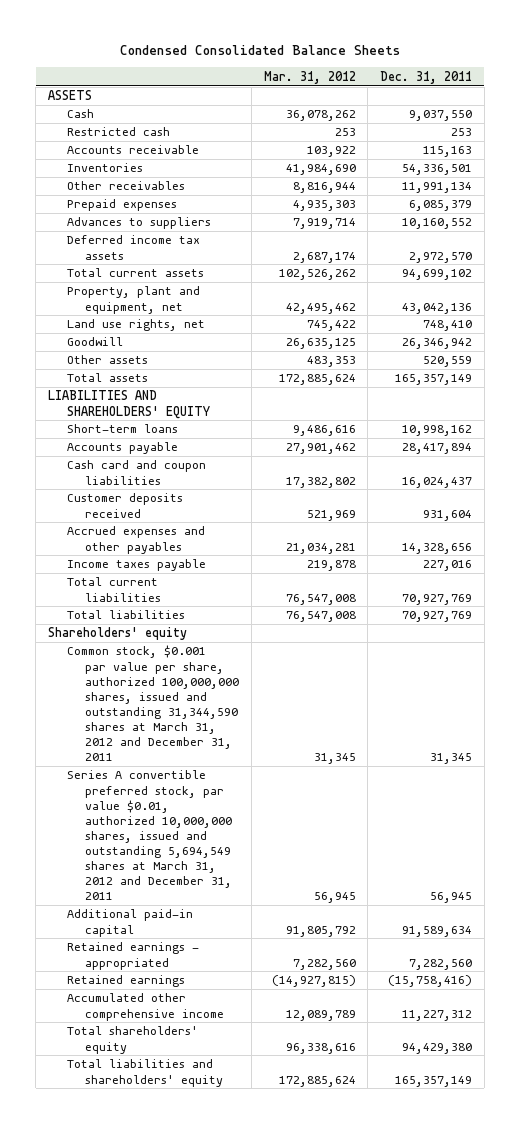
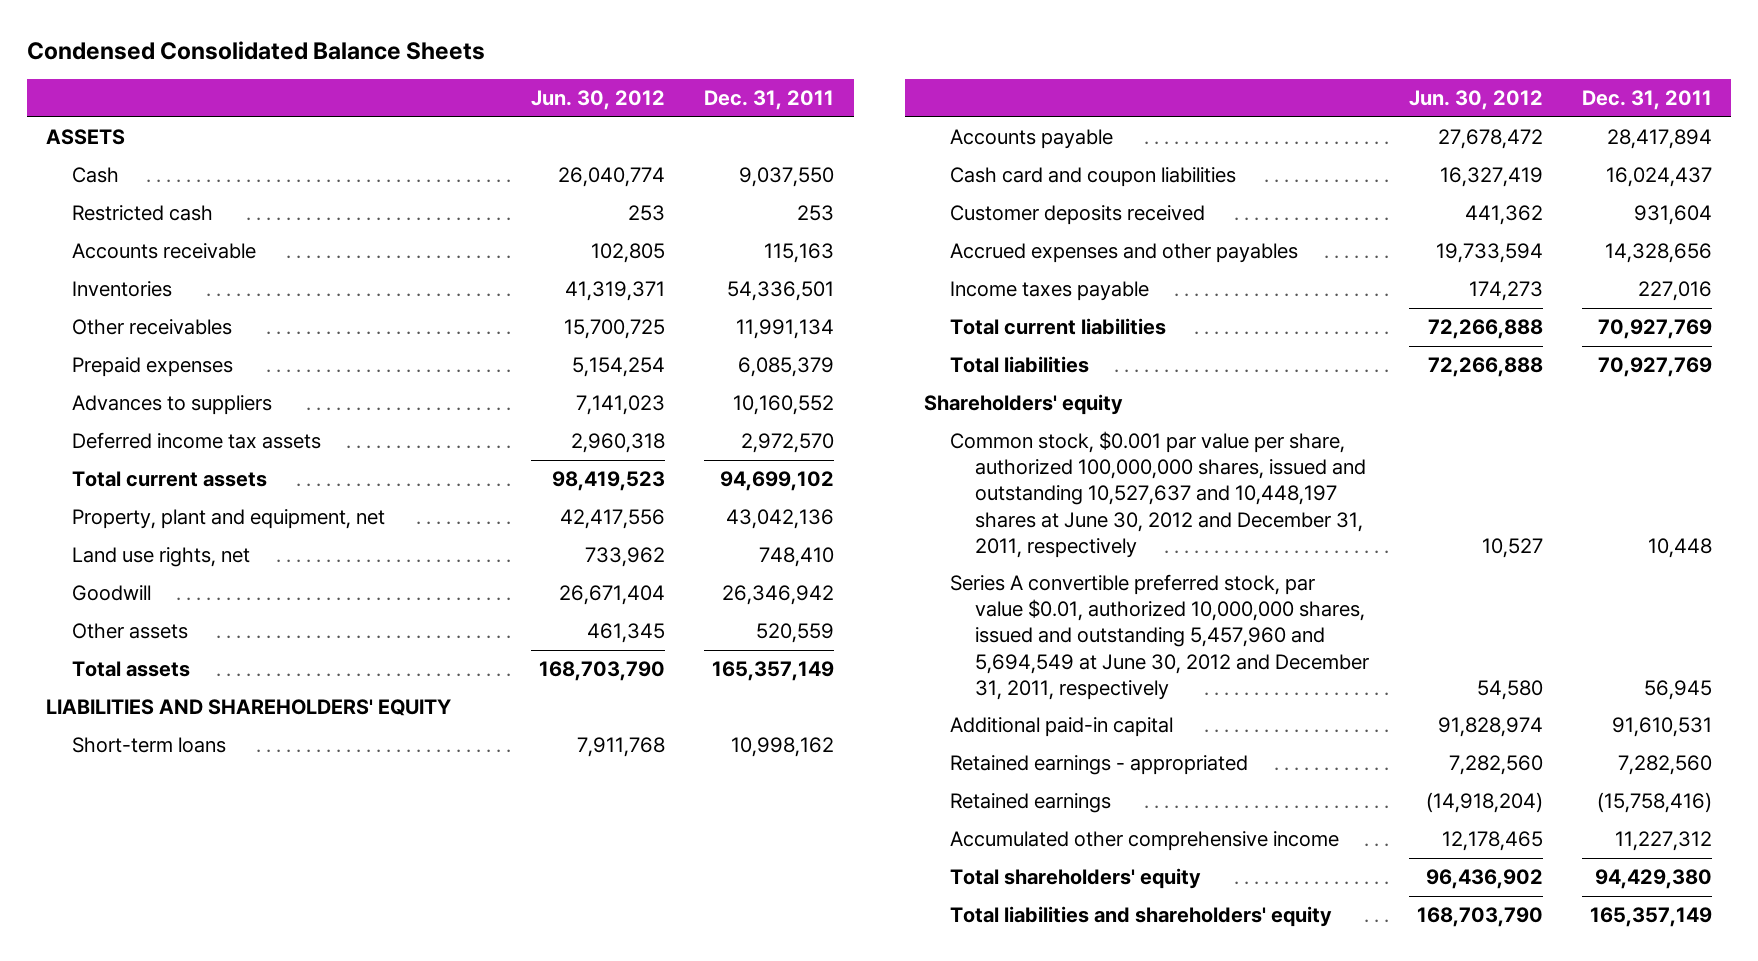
[263,70,356,84] Mar. 31, 2012 -> none
none -> [530,90,665,111] Jun. 30, 2012
[66,645,240,762] Common stock, $0.001 par value per share, authorized 100,000,000 shares, issued and outstanding 31,344,590 shares at March 31, 2012 and December 31, 2011 -> [949,431,1367,558] Common stock, $0.001 par value per share, authorized 100,000,000 shares, issued and outstanding 10,527,637 and 10,448,197 shares at June 30, 2012 and December 31, 2011, respectively
[429,753,472,765] 31,345 -> [1647,537,1712,558] 10,448
[66,770,233,901] Series A convertible preferred stock, par value $0.01, authorized 10,000,000 shares, issued and outstanding 5,694,549 shares at March 31, 2012 and December 31, 2011 -> [949,574,1370,700] Series A convertible preferred stock, par value $0.01, authorized 10,000,000 shares, issued and outstanding 5,457,960 and 5,694,549 at June 30, 2012 and December 31, 2011, respectively
[401,925,472,937] 91,589,634 -> [1611,717,1712,738] 91,610,531

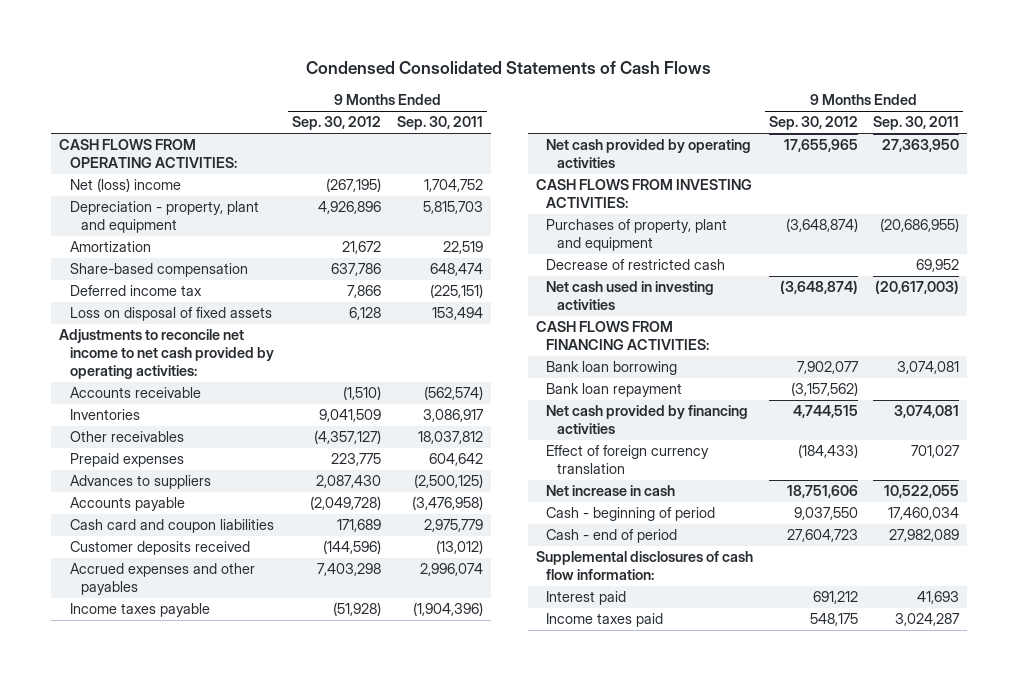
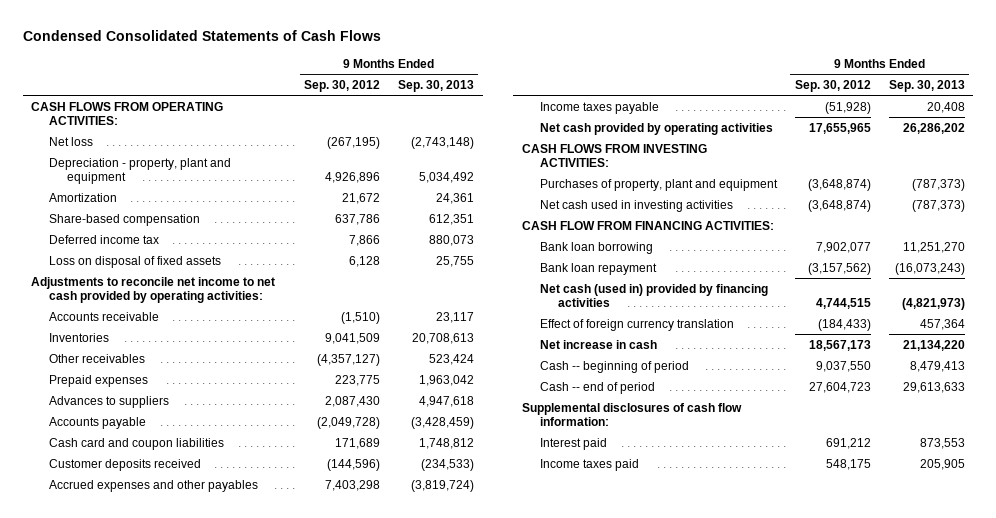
[397,116,484,131] Sep. 30, 2011 -> none
none -> [397,80,474,93] Sep. 30, 2013
[70,178,182,193] Net (loss) income -> [49,136,94,146] Net loss
[546,259,726,271] Decrease of restricted cash -> none
[535,321,710,351] CASH FLOWS FROM FINANCING ACTIVITIES: -> [522,220,775,230] CASH FLOW FROM FINANCING ACTIVITIES:
[546,405,749,435] Net cash provided by financing activities -> [539,283,768,308] Net cash (used in) provided by financing activities
[786,485,858,499] 18,751,606 -> [808,339,871,351] 18,567,173
[546,507,716,522] Cash - beginning of period -> [539,360,689,373] Cash -- beginning of period
[546,529,678,544] Cash - end of period -> [539,381,655,394] Cash -- end of period

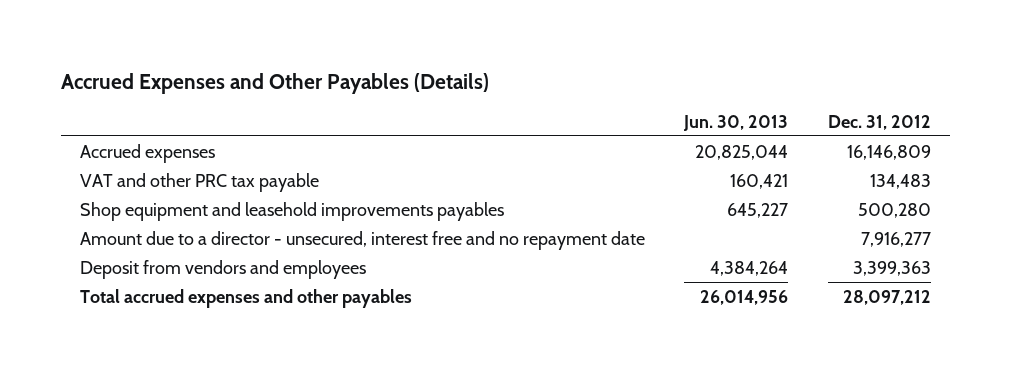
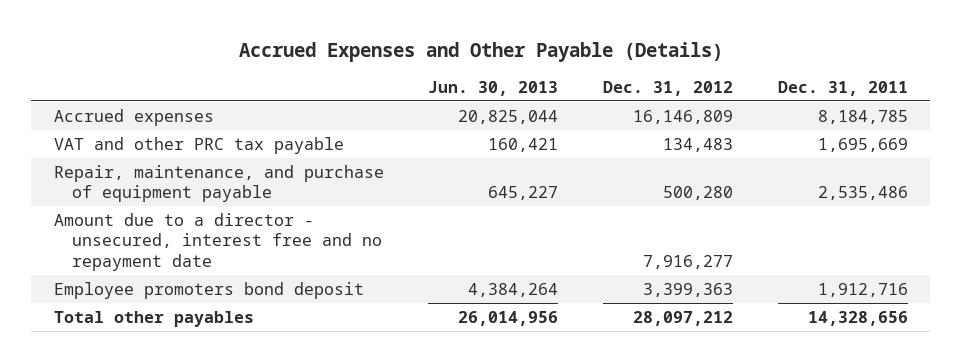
[60,72,489,94] Accrued Expenses and Other Payables (Details) -> [238,41,723,62] Accrued Expenses and Other Payable (Details)
none -> [777,81,908,97] Dec. 31, 2011
[80,201,505,221] Shop equipment and leasehold improvements payables -> [53,164,384,203] Repair, maintenance, and purchase of equipment payable
[80,259,367,279] Deposit from vendors and employees -> [53,281,364,299] Employee promoters bond deposit
[80,288,413,308] Total accrued expenses and other payables -> [53,310,254,327] Total other payables

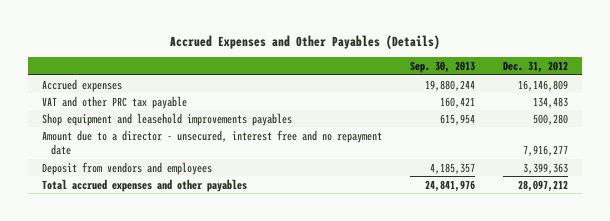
[238,41,723,62] Accrued Expenses and Other Payable (Details) -> [170,34,441,49] Accrued Expenses and Other Payables (Details)
[428,81,559,97] Jun. 30, 2013 -> none
[777,81,908,97] Dec. 31, 2011 -> none
none -> [410,61,476,74] Sep. 30, 2013
[53,164,384,203] Repair, maintenance, and purchase of equipment payable -> [42,112,293,126] Shop equipment and leasehold improvements payables
[53,281,364,299] Employee promoters bond deposit -> [42,161,213,175] Deposit from vendors and employees
[53,310,254,327] Total other payables -> [42,178,248,192] Total accrued expenses and other payables

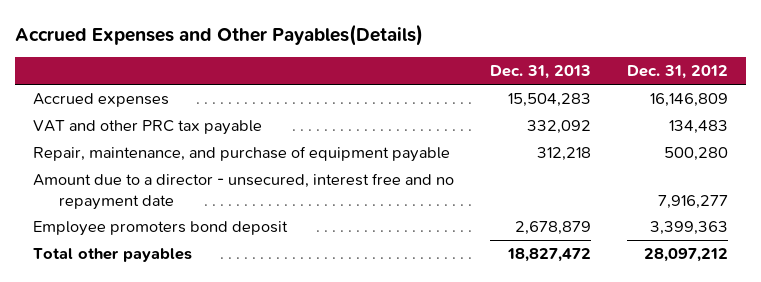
[170,34,441,49] Accrued Expenses and Other Payables (Details) -> [14,23,423,46] Accrued Expenses and Other Payables(Details)
[410,61,476,74] Sep. 30, 2013 -> none
none -> [490,65,592,80] Dec. 31, 2013
[42,112,293,126] Shop equipment and leasehold improvements payables -> [32,146,450,163] Repair, maintenance, and purchase of equipment payable
[42,161,213,175] Deposit from vendors and employees -> [32,221,288,237] Employee promoters bond deposit
[42,178,248,192] Total accrued expenses and other payables -> [32,248,192,263] Total other payables

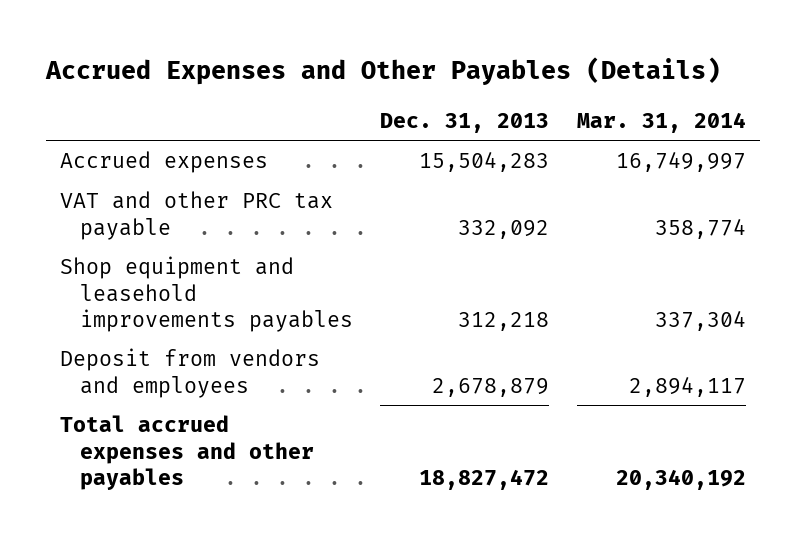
[14,23,423,46] Accrued Expenses and Other Payables(Details) -> [45,57,722,86] Accrued Expenses and Other Payables (Details)
[627,65,729,80] Dec. 31, 2012 -> none
none -> [576,111,746,133] Mar. 31, 2014
[32,173,454,210] Amount due to a director - unsecured, interest free and no repayment date -> none
[32,146,450,163] Repair, maintenance, and purchase of equipment payable -> [60,256,353,332] Shop equipment and leasehold improvements payables
[32,221,288,237] Employee promoters bond deposit -> [60,348,321,398] Deposit from vendors and employees
[32,248,192,263] Total other payables -> [60,415,314,490] Total accrued expenses and other payables

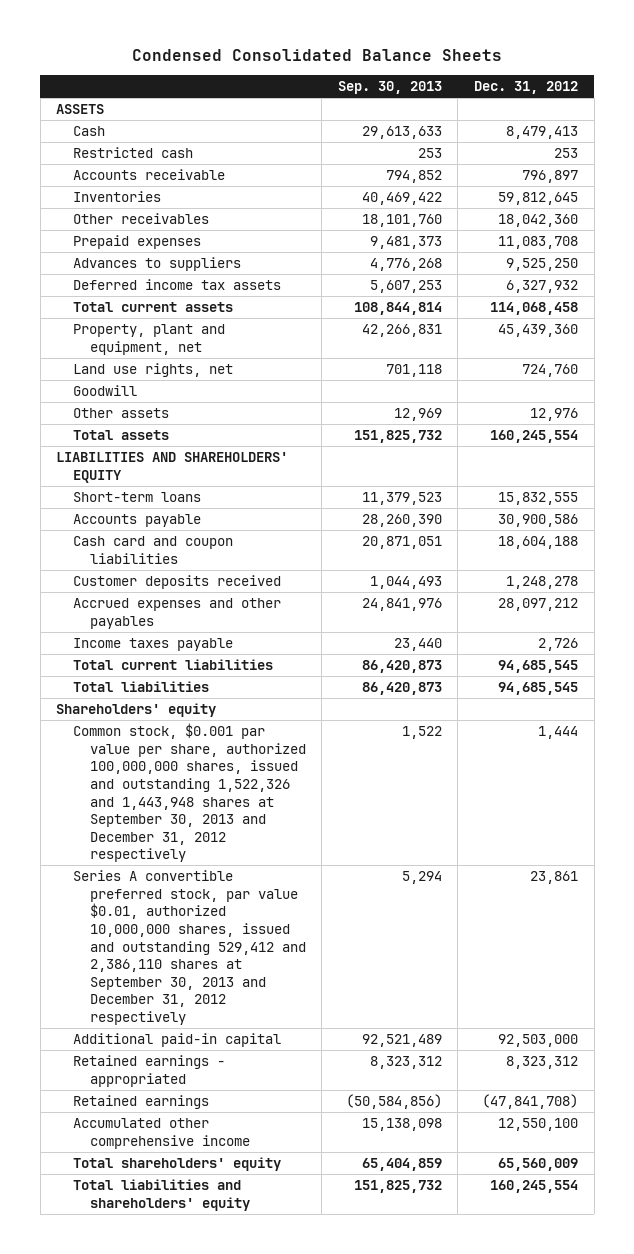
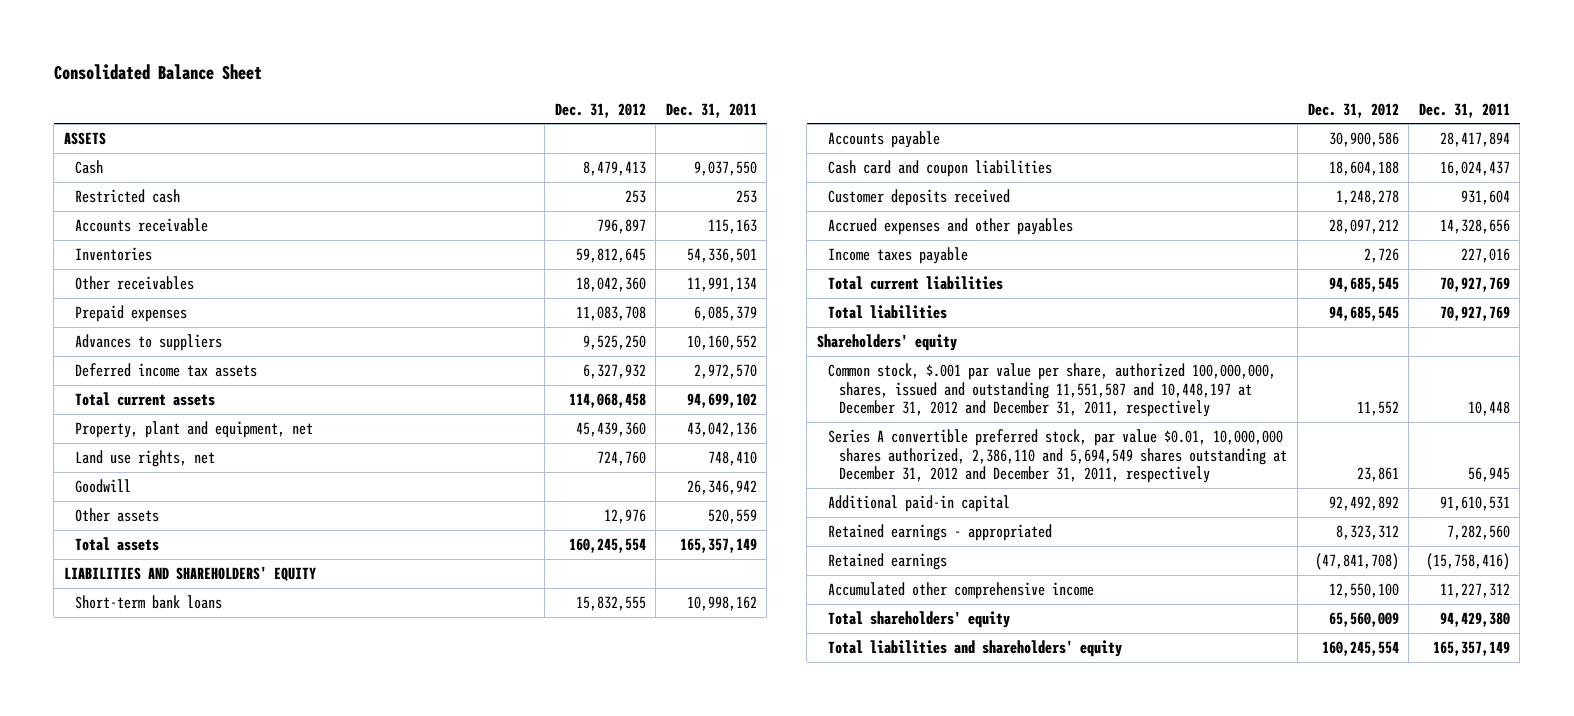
[132,49,503,62] Condensed Consolidated Balance Sheets -> [53,63,262,80] Consolidated Balance Sheet
[337,81,442,95] Sep. 30, 2013 -> none
none -> [665,102,757,118] Dec. 31, 2011
[72,492,201,503] Short-term loans -> [75,595,223,610] Short-term bank loans
[72,723,306,863] Common stock, $0.001 par value per share, authorized 100,000,000 shares, issued and outstanding 1,522,326 and 1,443,948 shares at September 30, 2013 and December 31, 2012 respectively -> [828,363,1277,418] Common stock, $.001 par value per share, authorized 100,000,000, shares, issued and outstanding 11,551,587 and 10,448,197 at December 31, 2012 and December 31, 2011, respectively
[538,726,579,740] 1,444 -> [1356,401,1399,417] 11,552
[72,870,306,1026] Series A convertible preferred stock, par value $0.01, authorized 10,000,000 shares, issued and outstanding 529,412 and 2,386,110 shares at September 30, 2013 and December 31, 2012 respectively -> [828,429,1288,484] Series A convertible preferred stock, par value $0.01, 10,000,000 shares authorized, 2,386,110 and 5,694,549 shares outstanding at December 31, 2012 and December 31, 2011, respectively
[498,1034,579,1048] 92,503,000 -> [1328,496,1399,512] 92,492,892

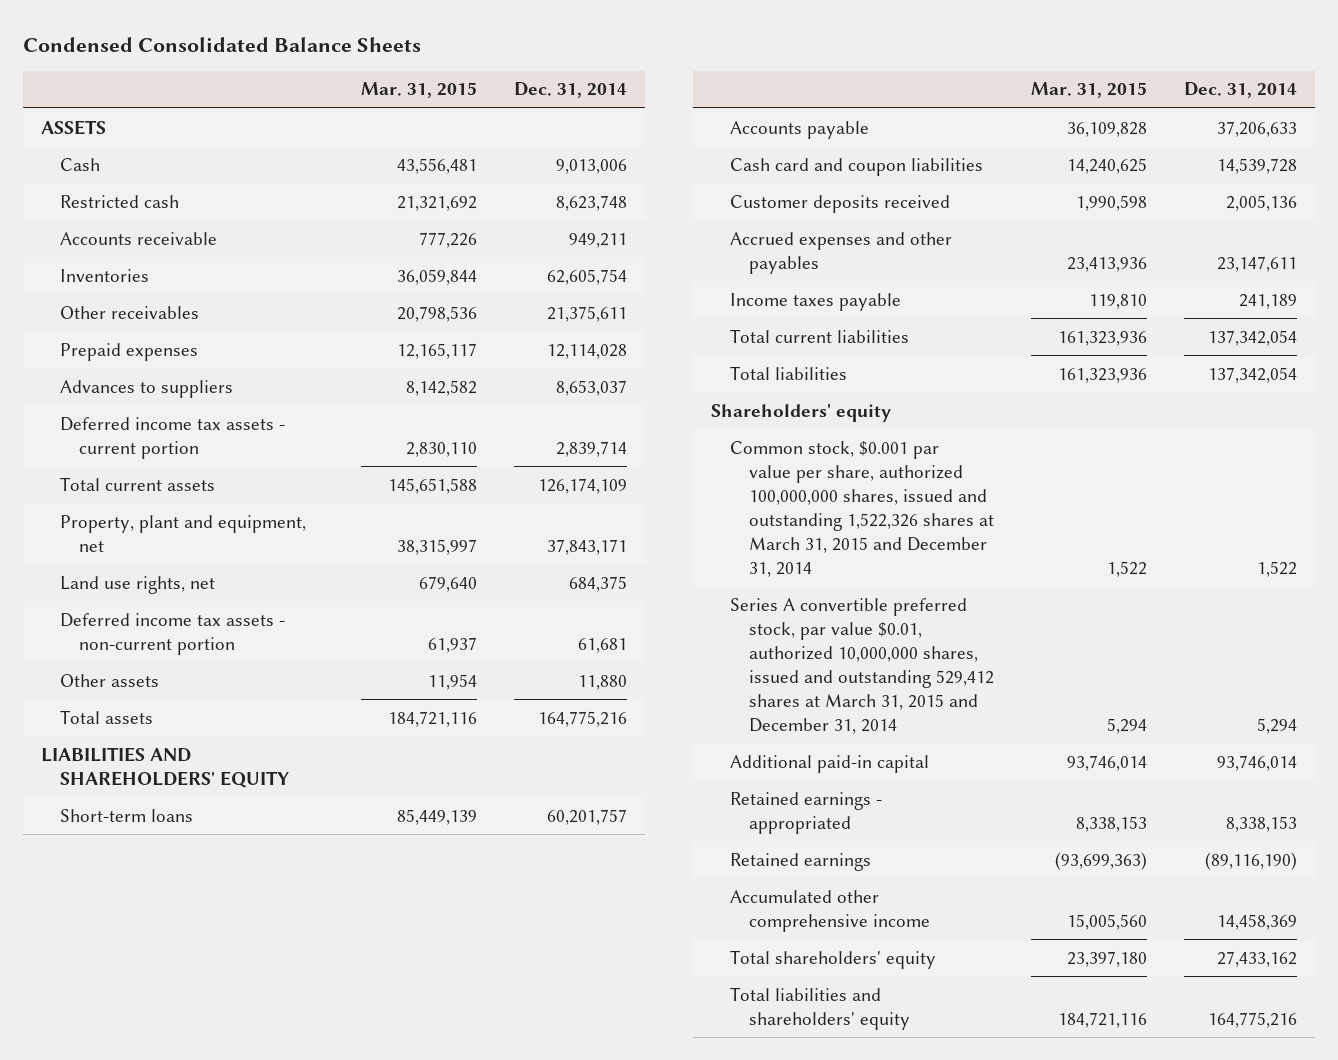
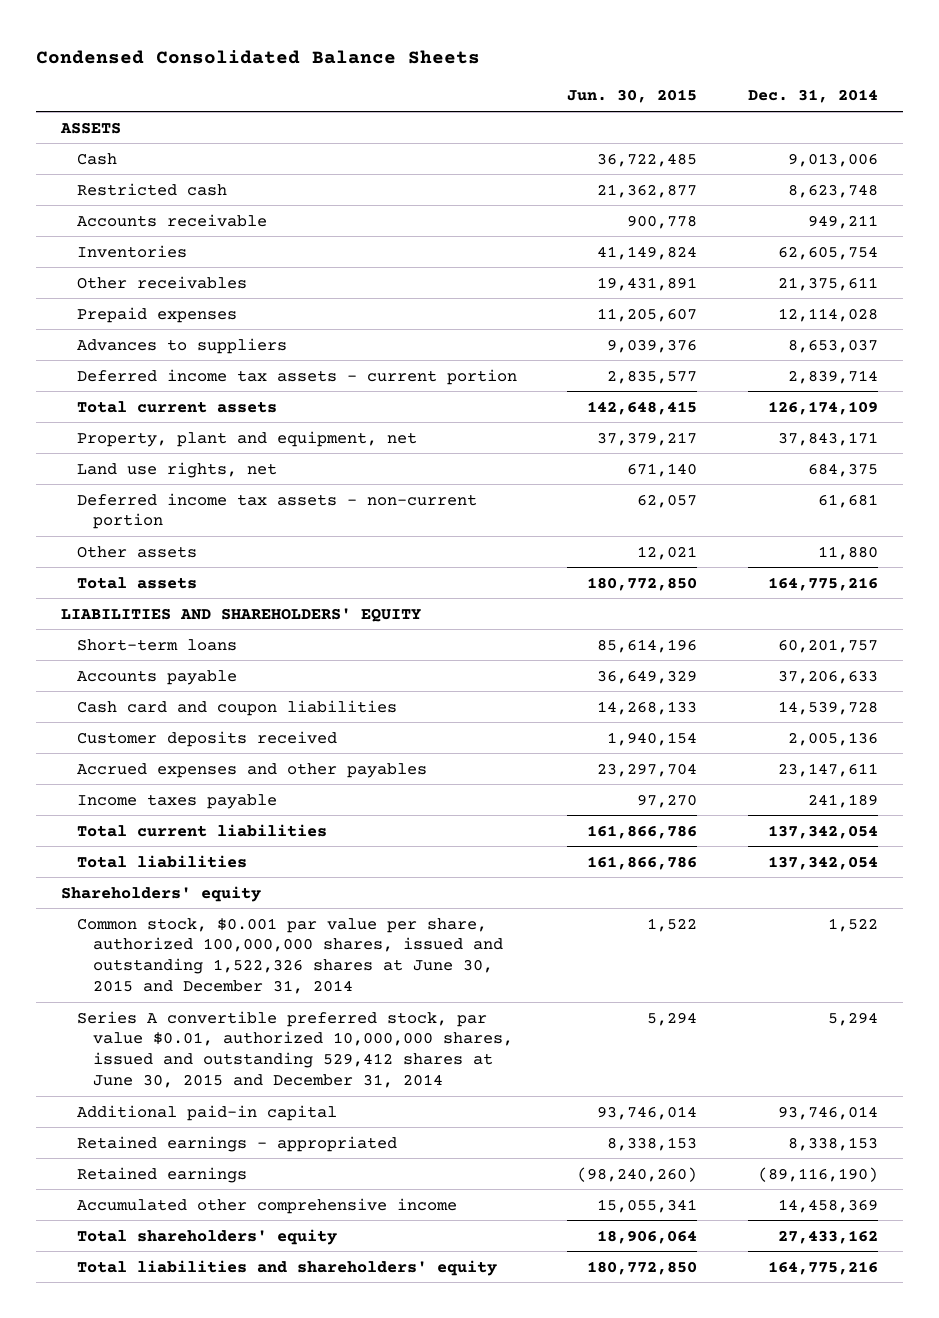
[360,82,477,99] Mar. 31, 2015 -> none
none -> [567,89,698,104] Jun. 30, 2015
[729,440,994,577] Common stock, $0.001 par value per share, authorized 100,000,000 shares, issued and outstanding 1,522,326 shares at March 31, 2015 and December 31, 2014 -> [76,917,503,994] Common stock, $0.001 par value per share, authorized 100,000,000 shares, issued and outstanding 1,522,326 shares at June 30, 2015 and December 31, 2014
[729,597,994,734] Series A convertible preferred stock, par value $0.01, authorized 10,000,000 shares, issued and outstanding 529,412 shares at March 31, 2015 and December 31, 2014 -> [76,1010,513,1088] Series A convertible preferred stock, par value $0.01, authorized 10,000,000 shares, issued and outstanding 529,412 shares at June 30, 2015 and December 31, 2014

